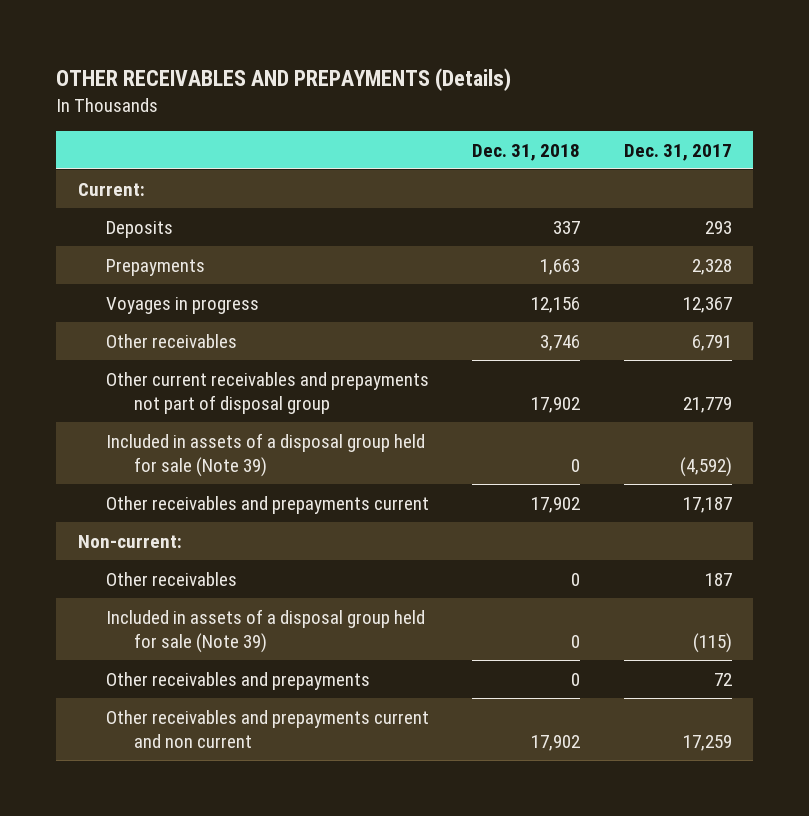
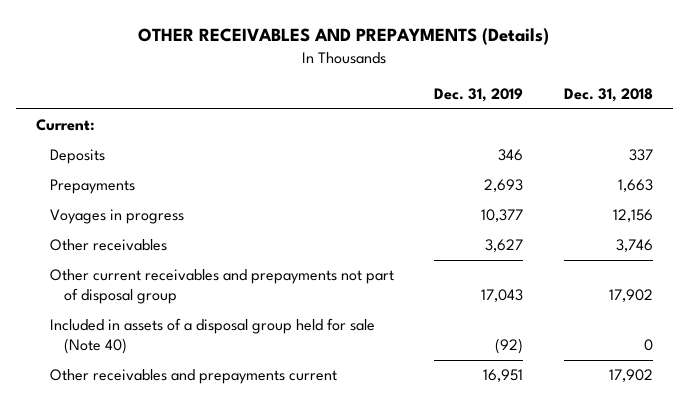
[623,143,732,161] Dec. 31, 2017 -> none
none -> [434,88,524,103] Dec. 31, 2019
[106,432,426,477] Included in assets of a disposal group held for sale (Note 39) -> [49,318,375,355] Included in assets of a disposal group held for sale (Note 40)
[77,534,182,548] Non-current: -> none
[106,571,238,586] Other receivables -> none
[106,608,426,653] Included in assets of a disposal group held for sale (Note 39) -> none
[106,671,371,690] Other receivables and prepayments -> none
[106,709,430,748] Other receivables and prepayments current and non current -> none

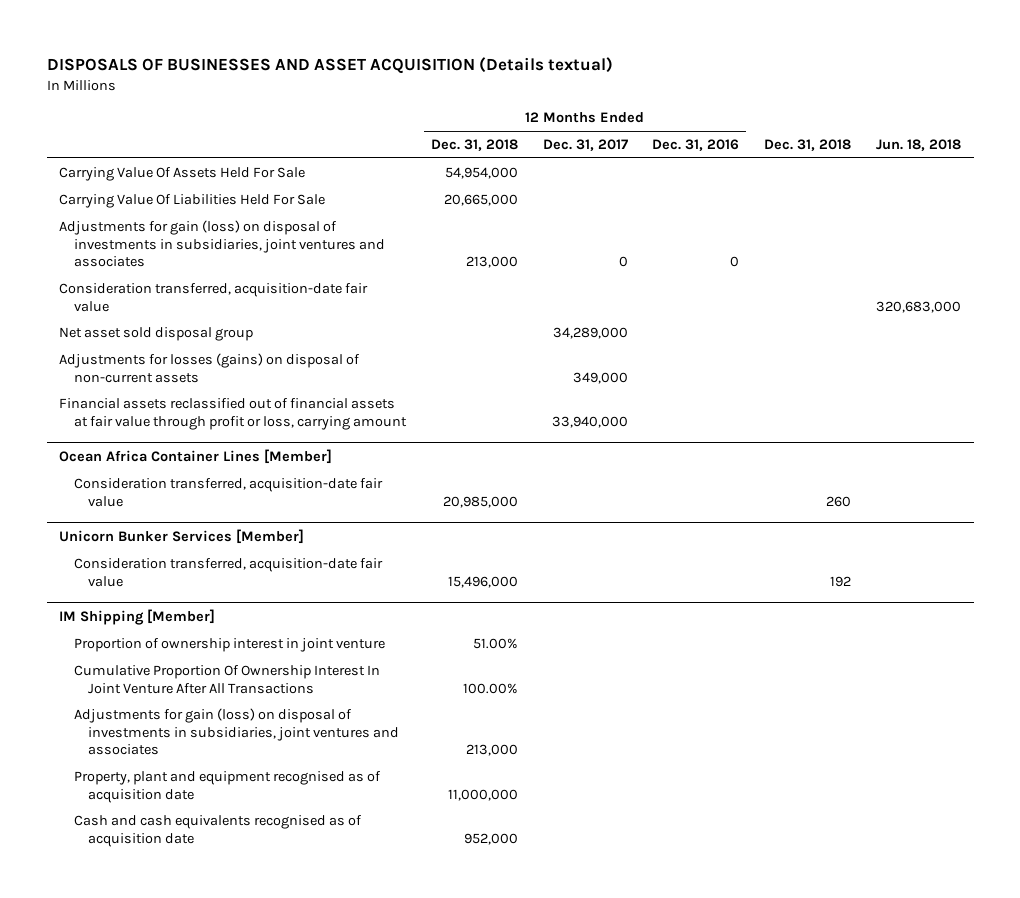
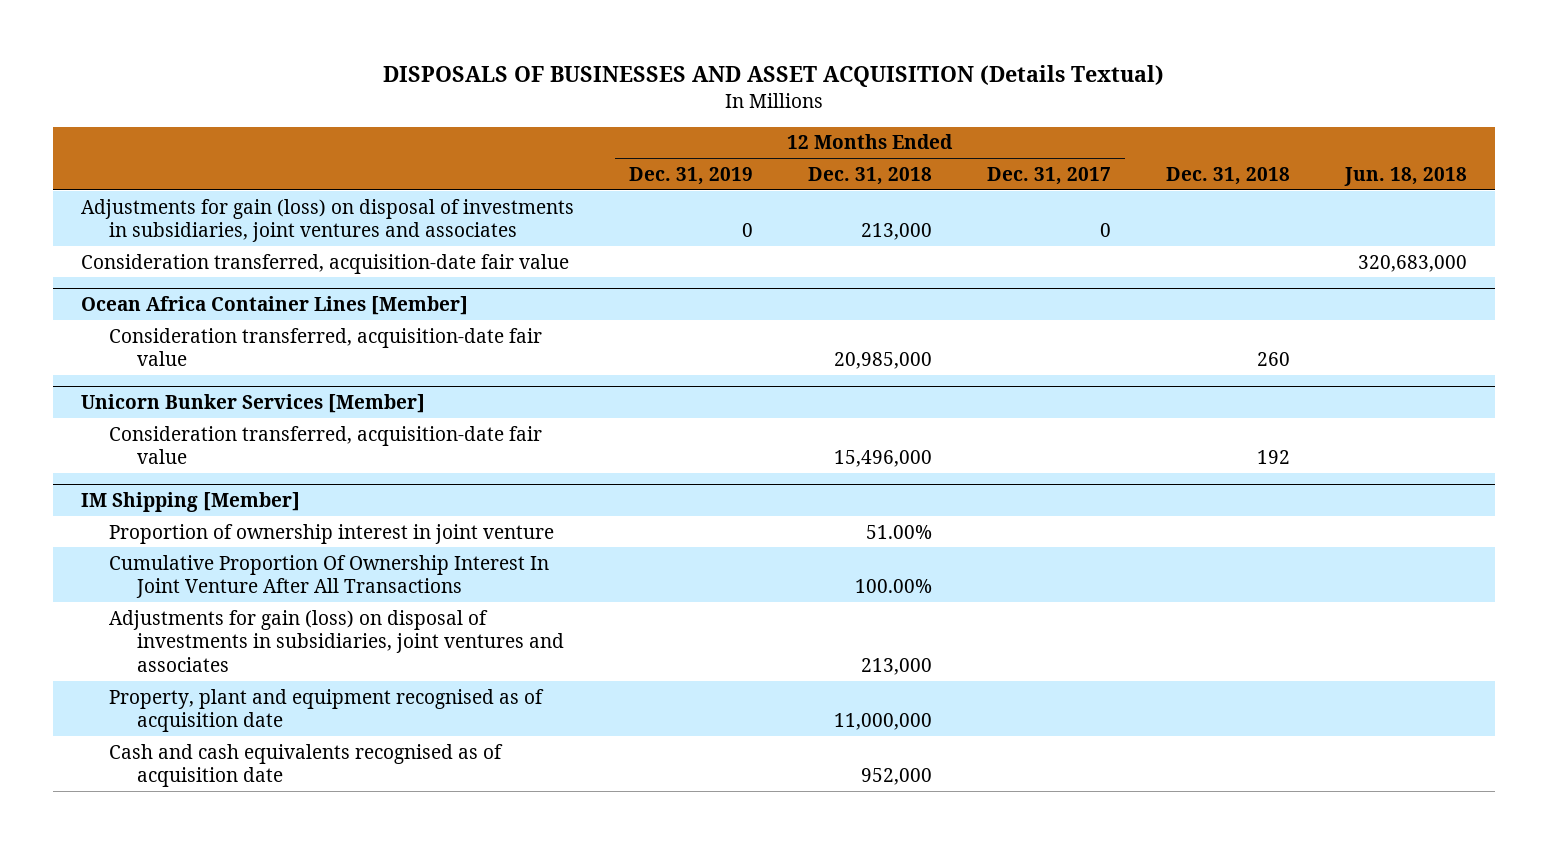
[46,56,613,74] DISPOSALS OF BUSINESSES AND ASSET ACQUISITION (Details textual) -> [382,65,1164,88] DISPOSALS OF BUSINESSES AND ASSET ACQUISITION (Details Textual)
[652,139,740,152] Dec. 31, 2016 -> none
none -> [628,166,753,185] Dec. 31, 2019
[59,167,306,182] Carrying Value Of Assets Held For Sale -> none
[59,194,326,209] Carrying Value Of Liabilities Held For Sale -> none
[59,327,254,342] Net asset sold disposal group -> none
[59,353,361,383] Adjustments for losses (gains) on disposal of non-current assets -> none
[59,398,407,430] Financial assets reclassified out of financial assets at fair value through profit or loss, carrying amount -> none

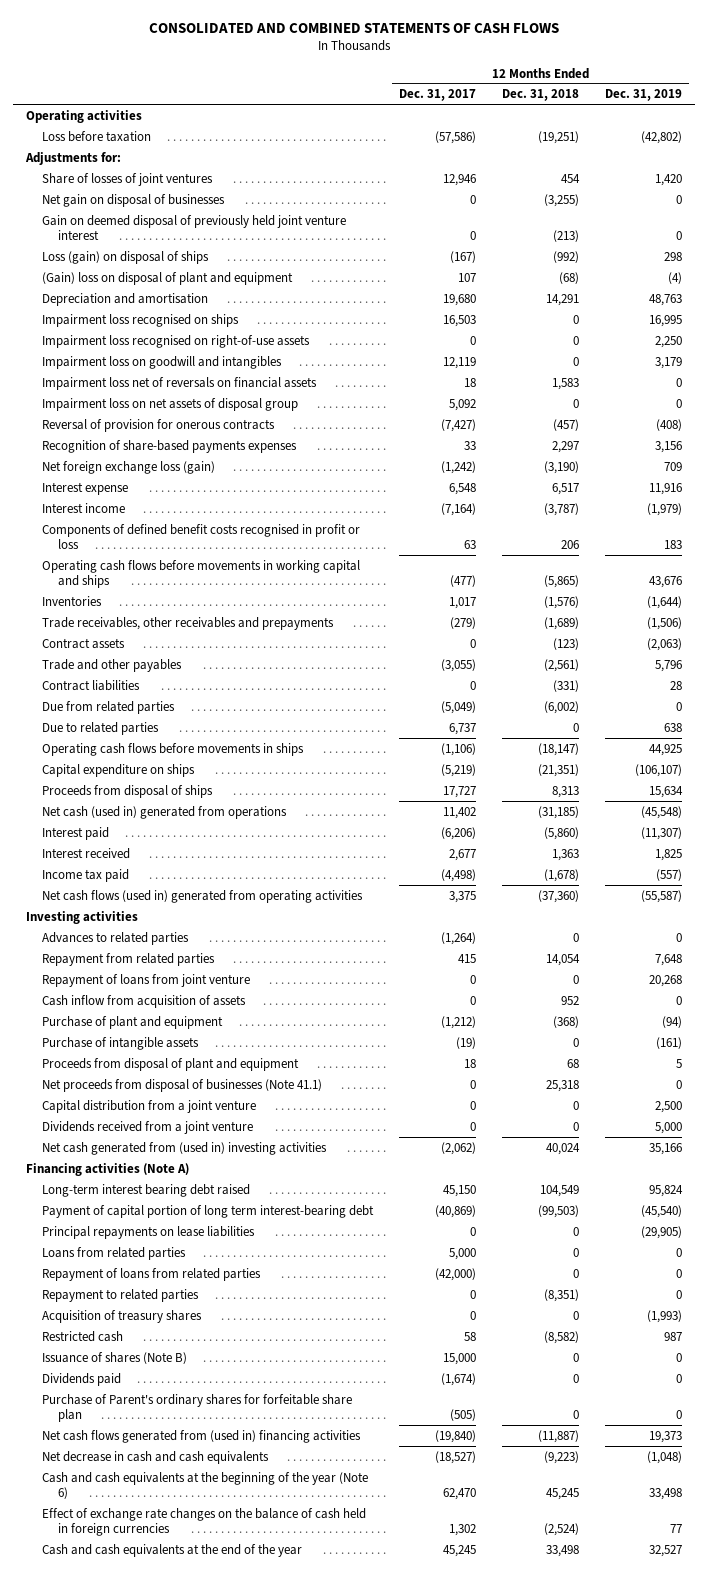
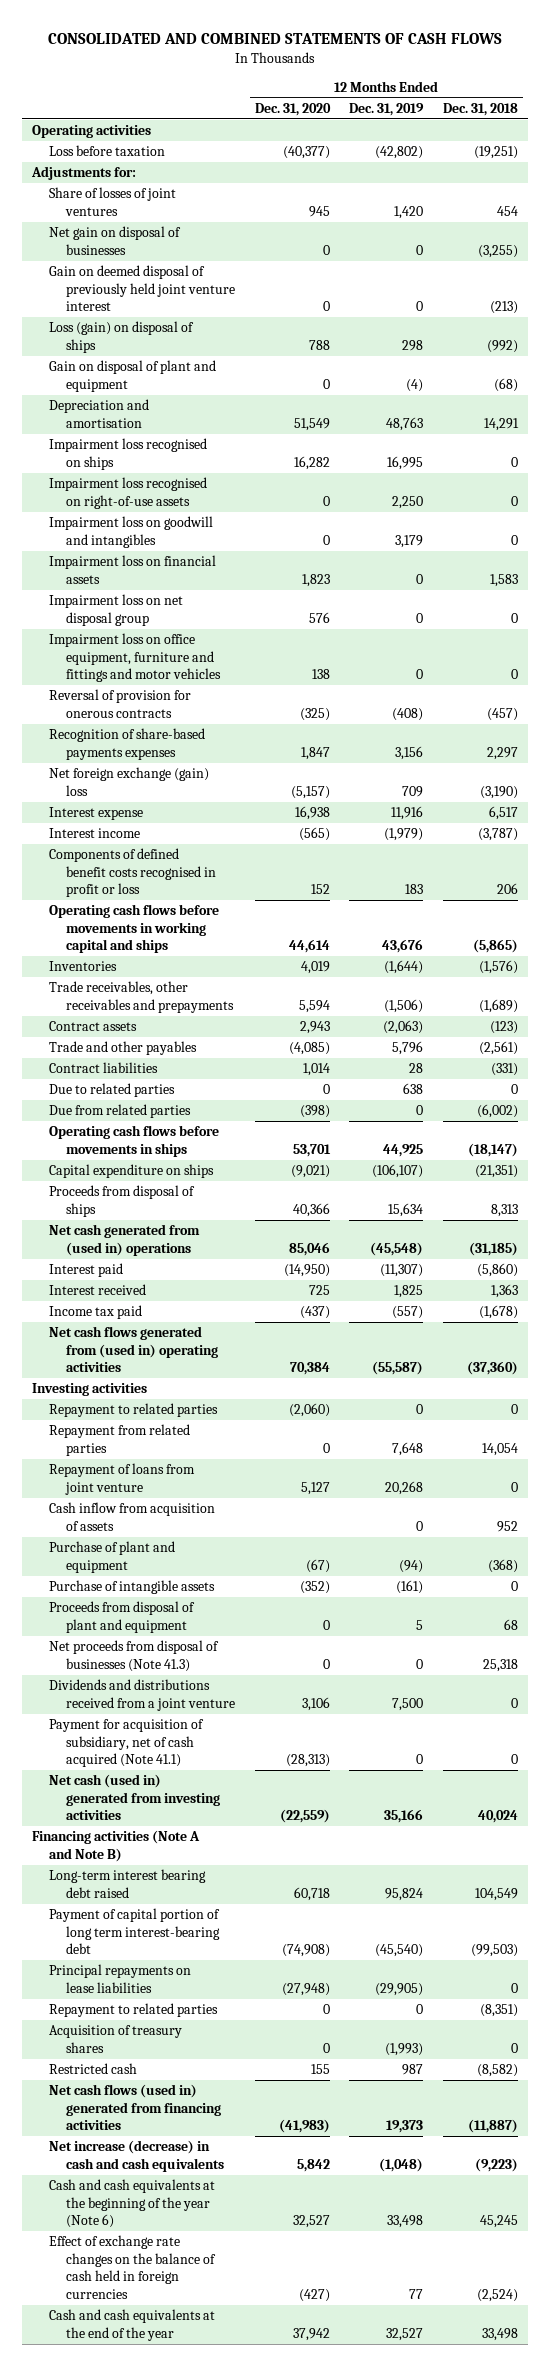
[398,89,476,102] Dec. 31, 2017 -> none
none -> [254,103,331,117] Dec. 31, 2020
[41,271,293,285] (Gain) loss on disposal of plant and equipment -> [48,360,216,392] Gain on disposal of plant and equipment
[41,376,317,390] Impairment loss net of reversals on financial assets -> [48,555,216,584] Impairment loss on financial assets
[41,397,298,411] Impairment loss on net assets of disposal group -> [48,594,183,626] Impairment loss on net disposal group
none -> [48,633,221,683] Impairment loss on office equipment, furniture and fittings and motor vehicles
[41,460,215,474] Net foreign exchange loss (gain) -> [48,767,209,796] Net foreign exchange (gain) loss
[41,700,175,714] Due from related parties -> [48,1104,191,1119] Due from related parties
[41,805,287,819] Net cash (used in) generated from operations -> [48,1224,200,1256] Net cash generated from (used in) operations
[41,889,363,903] Net cash flows (used in) generated from operating activities -> [48,1326,218,1373] Net cash flows generated from (used in) operating activities
[41,931,189,945] Advances to related parties -> [48,1403,218,1418] Repayment to related parties
[41,1099,256,1113] Capital distribution from a joint venture -> none
[41,1078,322,1092] Net proceeds from disposal of businesses (Note 41.1) -> [48,1640,219,1672] Net proceeds from disposal of businesses (Note 41.3)
[41,1120,253,1134] Dividends received from a joint venture -> [48,1679,235,1711] Dividends and distributions received from a joint venture
[655,1121,683,1134] 5,000 -> [392,1697,424,1711] 7,500
none -> [48,1719,204,1768] Payment for acquisition of subsidiary, net of cash acquired (Note 41.1)
[41,1141,327,1155] Net cash generated from (used in) investing activities -> [48,1774,220,1821] Net cash (used in) generated from investing activities
[25,1162,189,1176] Financing activities (Note A) -> [31,1830,200,1862] Financing activities (Note A and Note B)
[41,1246,186,1260] Loans from related parties -> none
[41,1267,261,1281] Repayment of loans from related parties -> none
[41,1351,187,1364] Issuance of shares (Note B) -> none
[41,1372,121,1386] Dividends paid -> none
[41,1393,352,1423] Purchase of Parent's ordinary shares for forfeitable share plan -> none
[41,1429,361,1443] Net cash flows generated from (used in) financing activities -> [48,2084,221,2131] Net cash flows (used in) generated from financing activities
[41,1450,269,1464] Net decrease in cash and cash equivalents -> [48,2140,224,2172] Net increase (decrease) in cash and cash equivalents

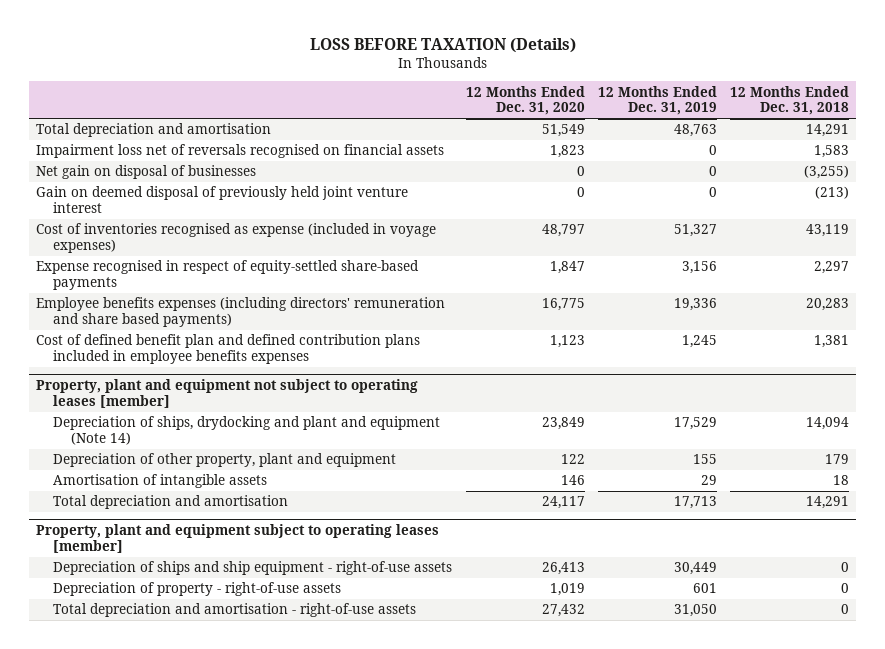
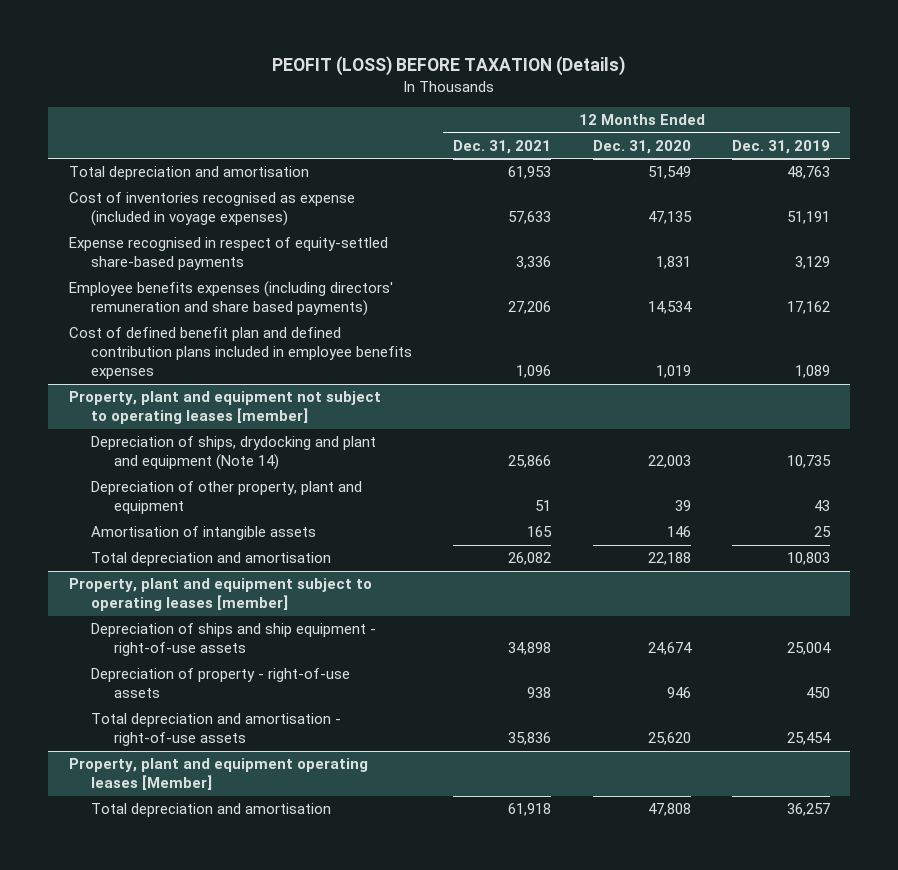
[309,38,576,54] LOSS BEFORE TAXATION (Details) -> [272,56,626,77] PEOFIT (LOSS) BEFORE TAXATION (Details)
[730,85,850,116] 12 Months Ended Dec. 31, 2018 -> none
none -> [453,139,552,154] Dec. 31, 2021
[36,144,445,159] Impairment loss net of reversals recognised on financial assets -> none
[36,165,257,180] Net gain on disposal of businesses -> none
[36,186,409,214] Gain on deemed disposal of previously held joint venture interest -> none
[541,224,585,238] 48,797 -> [647,211,692,225] 47,135
[674,224,718,238] 51,327 -> [786,211,830,225] 51,191
[549,261,585,275] 1,847 -> [655,256,691,270] 1,831
[682,261,718,275] 3,156 -> [794,256,830,270] 3,129
[541,298,585,312] 16,775 -> [647,301,692,315] 14,534
[674,298,718,312] 19,336 -> [786,301,830,315] 17,162
[549,335,585,349] 1,123 -> [655,365,691,379] 1,019
[682,335,718,349] 1,245 -> [794,365,830,379] 1,089
[541,417,585,431] 23,849 -> [647,455,691,469] 22,003
[674,417,718,431] 17,529 -> [786,455,831,469] 10,735
[560,454,585,465] 122 -> [674,500,691,512] 39
[693,454,718,465] 155 -> [813,500,830,512] 43
[701,475,718,486] 29 -> [813,526,831,538] 25
[541,496,585,510] 24,117 -> [647,552,691,566] 22,188
[674,496,718,510] 17,713 -> [786,552,830,566] 10,803
[541,562,585,576] 26,413 -> [647,642,692,656] 24,674
[674,562,718,576] 30,449 -> [786,642,831,656] 25,004
[549,583,585,597] 1,019 -> [666,687,691,699] 946
[693,583,718,594] 601 -> [805,687,830,699] 450
[541,604,585,618] 27,432 -> [647,732,691,746] 25,620
[674,604,718,618] 31,050 -> [786,732,831,746] 25,454
none -> [68,758,368,791] Property, plant and equipment operating leases [Member]
none -> [91,803,332,818] Total depreciation and amortisation

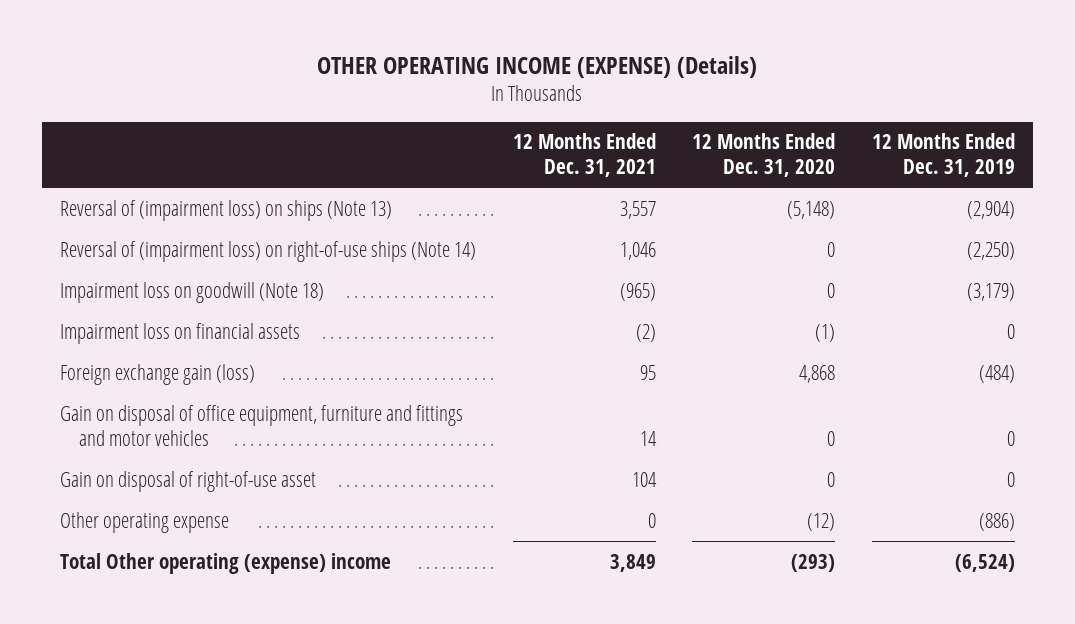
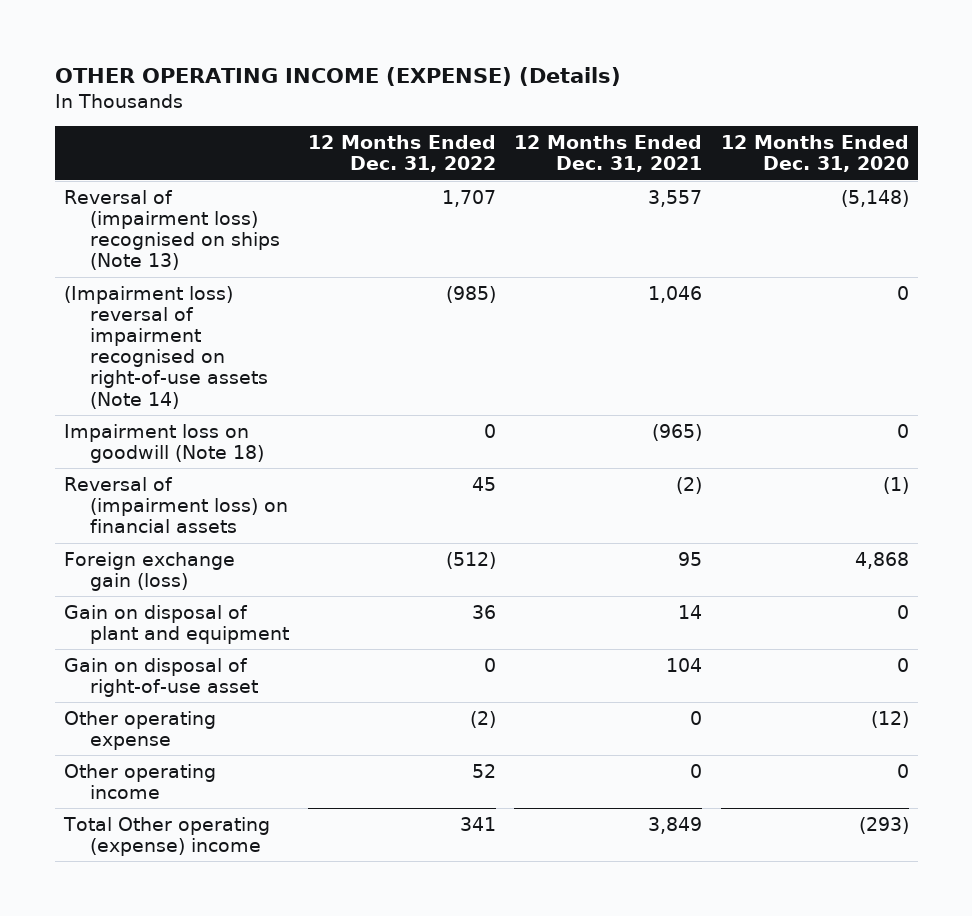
[871,133,1015,178] 12 Months Ended Dec. 31, 2019 -> none
none -> [307,135,496,173] 12 Months Ended Dec. 31, 2022
[60,199,393,221] Reversal of (impairment loss) on ships (Note 13) -> [63,189,281,271] Reversal of (impairment loss) recognised on ships (Note 13)
[60,240,477,262] Reversal of (impairment loss) on right-of-use ships (Note 14) -> [63,285,269,409] (Impairment loss) reversal of impairment recognised on right-of-use assets (Note 14)
[60,322,301,344] Impairment loss on financial assets -> [63,476,289,534] Reversal of (impairment loss) on financial assets
[60,404,464,446] Gain on disposal of office equipment, furniture and fittings and motor vehicles -> [63,604,290,644] Gain on disposal of plant and equipment
none -> [63,763,216,799] Other operating income

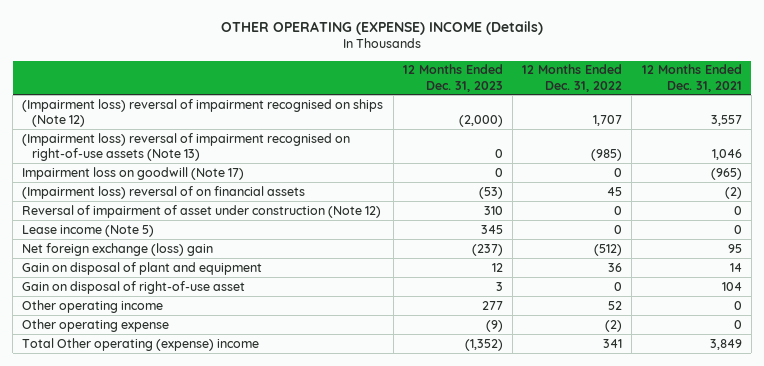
[54,67,621,87] OTHER OPERATING INCOME (EXPENSE) (Details) -> [220,20,543,35] OTHER OPERATING (EXPENSE) INCOME (Details)
[720,135,909,173] 12 Months Ended Dec. 31, 2020 -> none
none -> [402,64,503,92] 12 Months Ended Dec. 31, 2023
[63,189,281,271] Reversal of (impairment loss) recognised on ships (Note 13) -> [22,98,384,127] (Impairment loss) reversal of impairment recognised on ships (Note 12)
[63,285,269,409] (Impairment loss) reversal of impairment recognised on right-of-use assets (Note 14) -> [22,132,351,161] (Impairment loss) reversal of impairment recognised on right-of-use assets (Note 13)
[63,423,265,463] Impairment loss on goodwill (Note 18) -> [22,166,245,180] Impairment loss on goodwill (Note 17)
[63,476,289,534] Reversal of (impairment loss) on financial assets -> [22,185,306,199] (Impairment loss) reversal of on financial assets
none -> [22,204,382,218] Reversal of impairment of asset under construction (Note 12)
none -> [22,224,155,237] Lease income (Note 5)
[63,551,235,591] Foreign exchange gain (loss) -> [22,242,214,256] Net foreign exchange (loss) gain
[63,710,216,750] Other operating expense -> [22,318,170,332] Other operating expense

